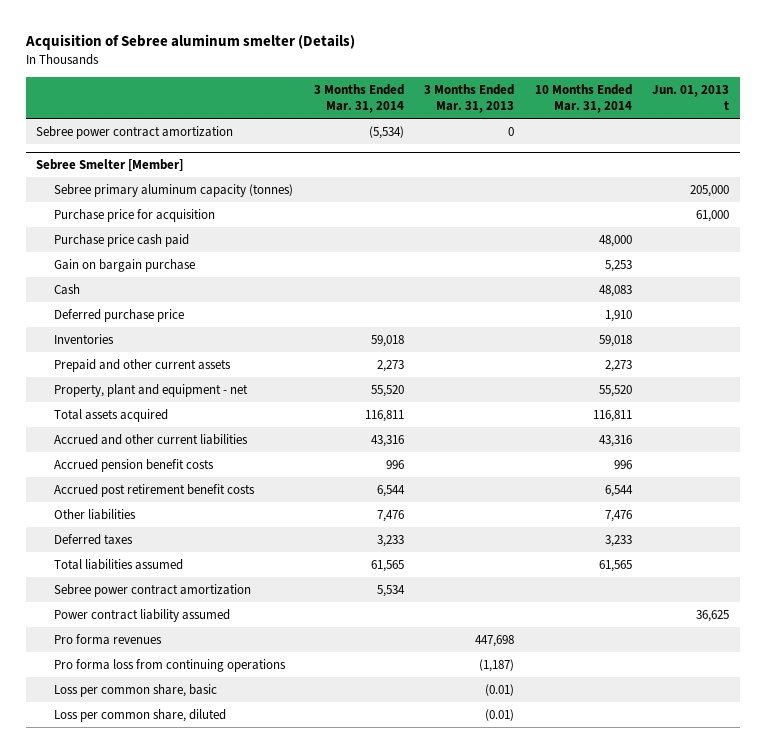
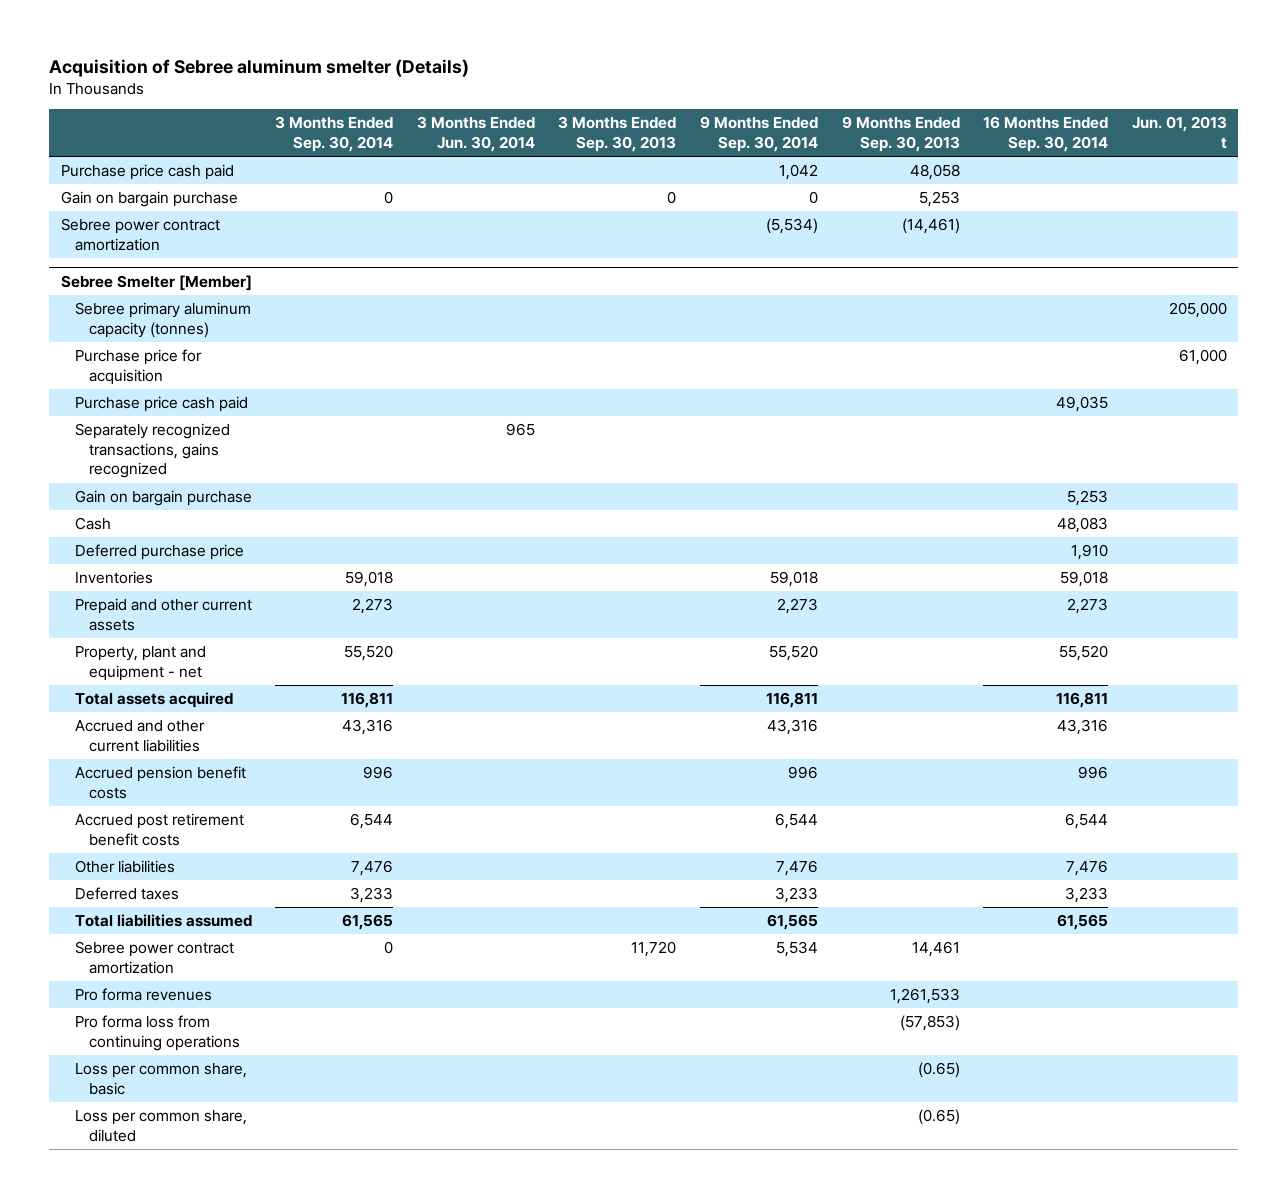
[313,83,404,113] 3 Months Ended Mar. 31, 2014 -> none
[424,83,515,113] 3 Months Ended Mar. 31, 2013 -> none
[534,83,632,113] 10 Months Ended Mar. 31, 2014 -> none
none -> [275,116,394,153] 3 Months Ended Sep. 30, 2014
none -> [416,116,535,153] 3 Months Ended Jun. 30, 2014
none -> [558,116,677,153] 3 Months Ended Sep. 30, 2013
none -> [699,116,818,153] 9 Months Ended Sep. 30, 2014
none -> [841,116,960,153] 9 Months Ended Sep. 30, 2013
none -> [983,116,1109,153] 16 Months Ended Sep. 30, 2014
none -> [60,164,234,181] Purchase price cash paid
none -> [60,191,238,208] Gain on bargain purchase
none -> [74,423,230,479] Separately recognized transactions, gains recognized
[54,608,231,622] Power contract liability assumed -> none

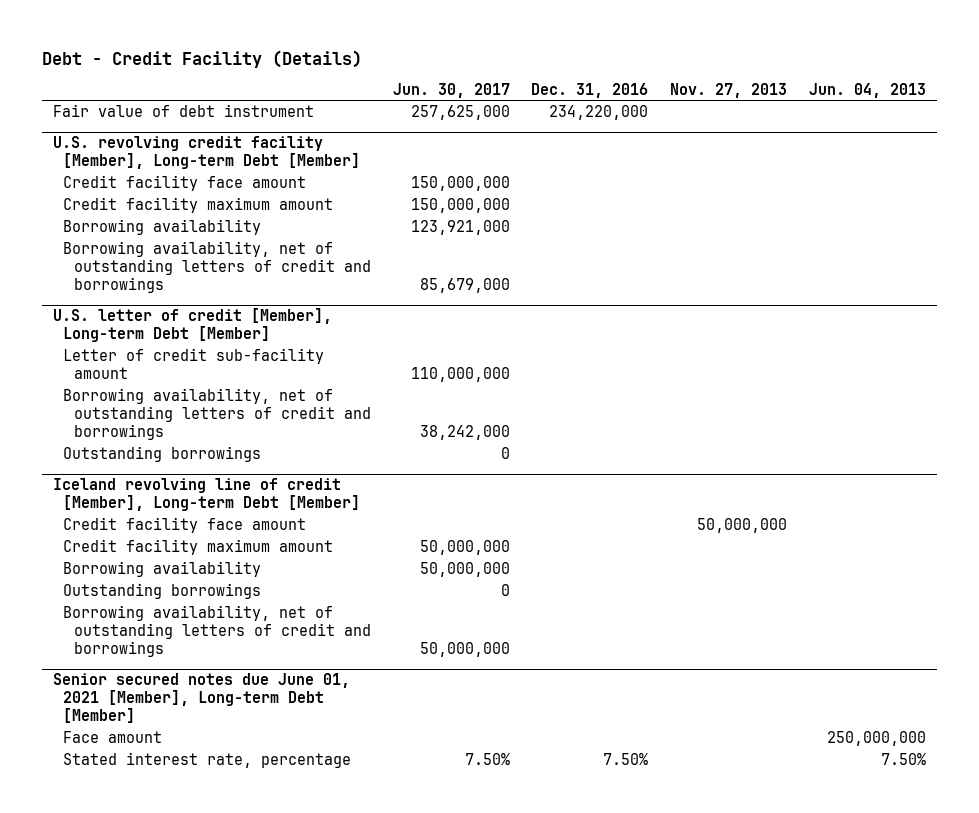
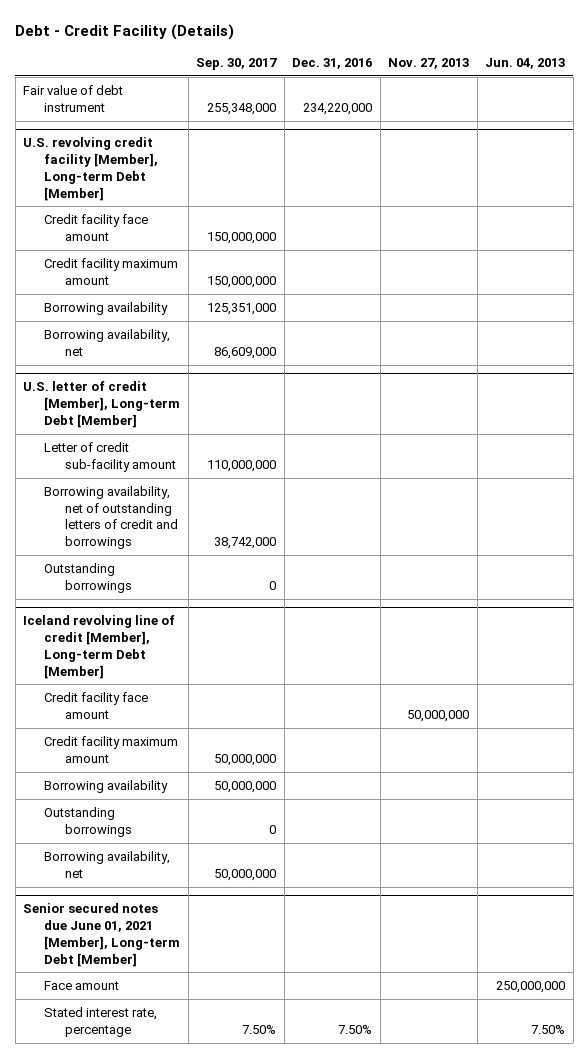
[392,82,510,98] Jun. 30, 2017 -> none
none -> [196,57,278,70] Sep. 30, 2017
[63,241,371,294] Borrowing availability, net of outstanding letters of credit and borrowings -> [44,329,171,356] Borrowing availability, net
[63,605,371,658] Borrowing availability, net of outstanding letters of credit and borrowings -> [44,851,171,878] Borrowing availability, net

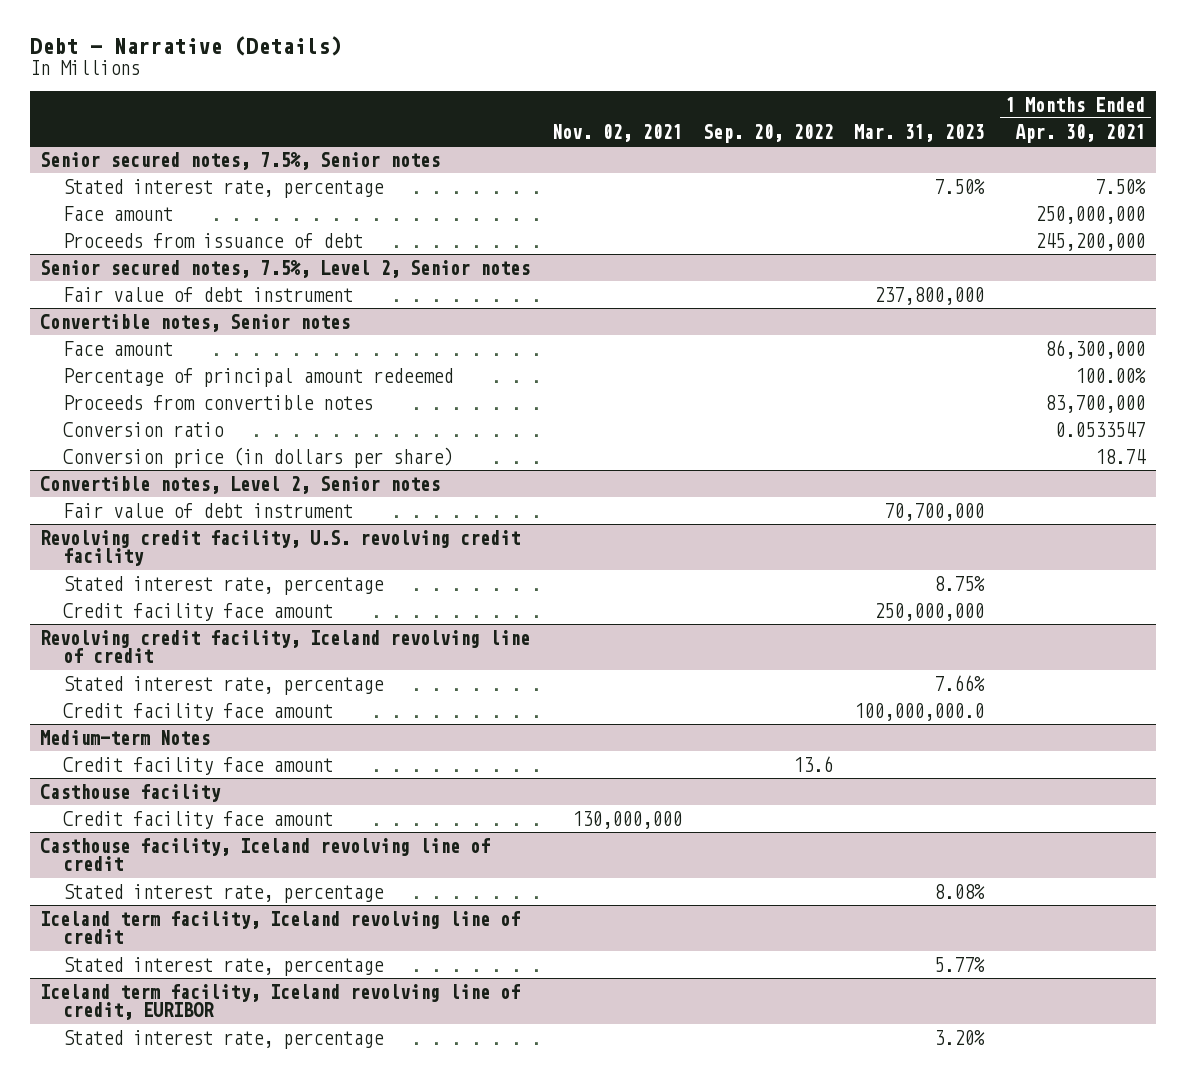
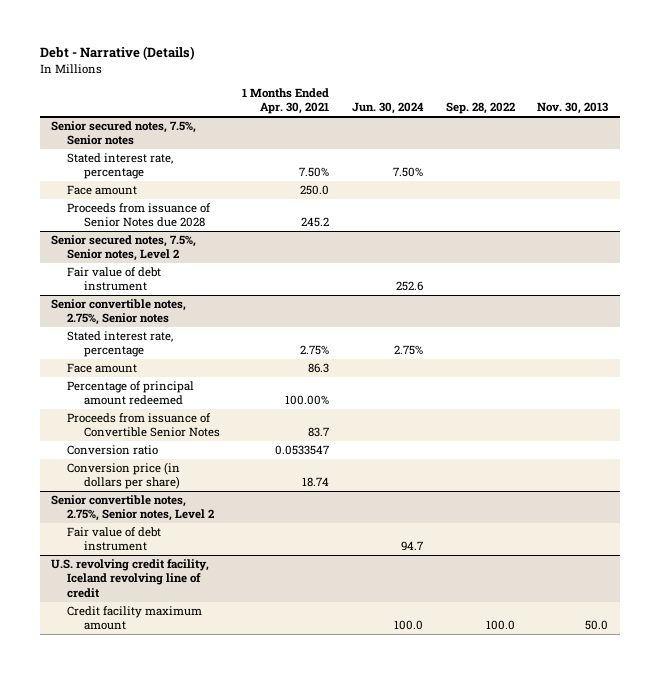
[551,123,682,142] Nov. 02, 2021 -> none
[702,123,833,143] Sep. 20, 2022 -> none
[854,123,985,142] Mar. 31, 2023 -> none
none -> [351,102,424,115] Jun. 30, 2024
none -> [445,102,515,115] Sep. 28, 2022
none -> [537,102,609,115] Nov. 30, 2013
[1035,205,1146,224] 250,000,000 -> [300,185,330,196] 250.0
[63,232,364,248] Proceeds from issuance of debt -> [67,203,212,228] Proceeds from issuance of Senior Notes due 2028
[1035,232,1146,251] 245,200,000 -> [301,217,330,228] 245.2
[40,259,531,278] Senior secured notes, 7.5%, Level 2, Senior notes -> [51,235,197,262] Senior secured notes, 7.5%, Senior notes, Level 2
[40,313,351,332] Convertible notes, Senior notes -> [51,299,187,326] Senior convertible notes, 2.75%, Senior notes
none -> [67,331,174,358] Stated interest rate, percentage
[1045,339,1146,359] 86,300,000 -> [308,363,330,374] 86.3
[63,394,374,410] Proceeds from convertible notes -> [67,413,220,438] Proceeds from issuance of Convertible Senior Notes
[1045,394,1146,413] 83,700,000 -> [308,427,330,438] 83.7
[40,475,441,494] Convertible notes, Level 2, Senior notes -> [51,495,215,522] Senior convertible notes, 2.75%, Senior notes, Level 2
[40,529,521,567] Revolving credit facility, U.S. revolving credit facility -> none
[63,575,385,595] Stated interest rate, percentage -> none
[63,602,334,621] Credit facility face amount -> none
[63,675,385,695] Stated interest rate, percentage -> none
[40,729,211,745] Medium-term Notes -> none
[63,756,334,775] Credit facility face amount -> none
[40,783,222,802] Casthouse facility -> none
[63,810,334,829] Credit facility face amount -> none
[40,837,491,872] Casthouse facility, Iceland revolving line of credit -> none
[63,883,385,903] Stated interest rate, percentage -> none
[40,910,521,945] Iceland term facility, Iceland revolving line of credit -> none
[63,956,385,976] Stated interest rate, percentage -> none
[40,983,521,1021] Iceland term facility, Iceland revolving line of credit, EURIBOR -> none
[63,1029,385,1049] Stated interest rate, percentage -> none
[40,629,531,664] Revolving credit facility, Iceland revolving line of credit -> [51,559,210,598] U.S. revolving credit facility, Iceland revolving line of credit
[63,702,334,721] Credit facility face amount -> [67,606,203,631] Credit facility maximum amount

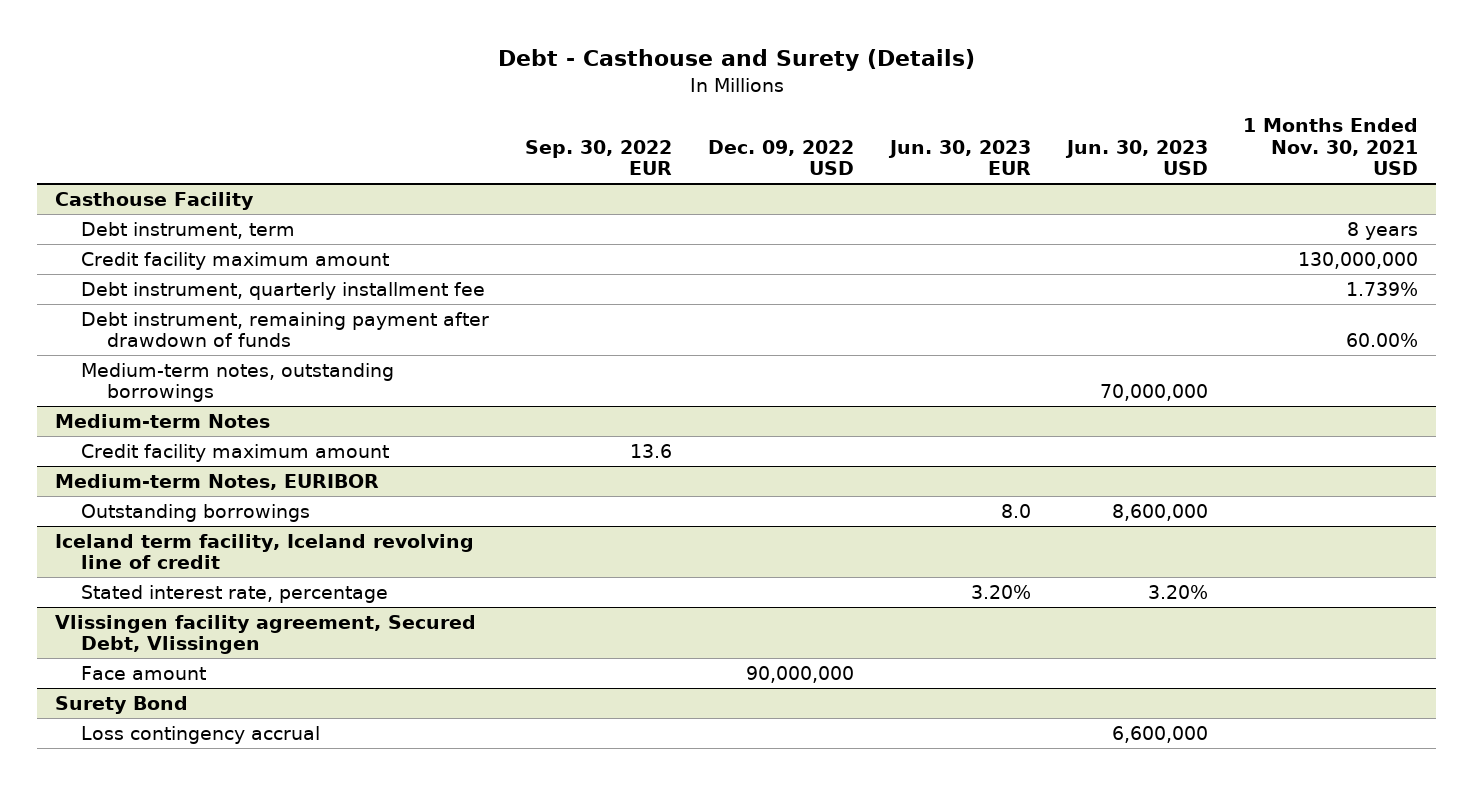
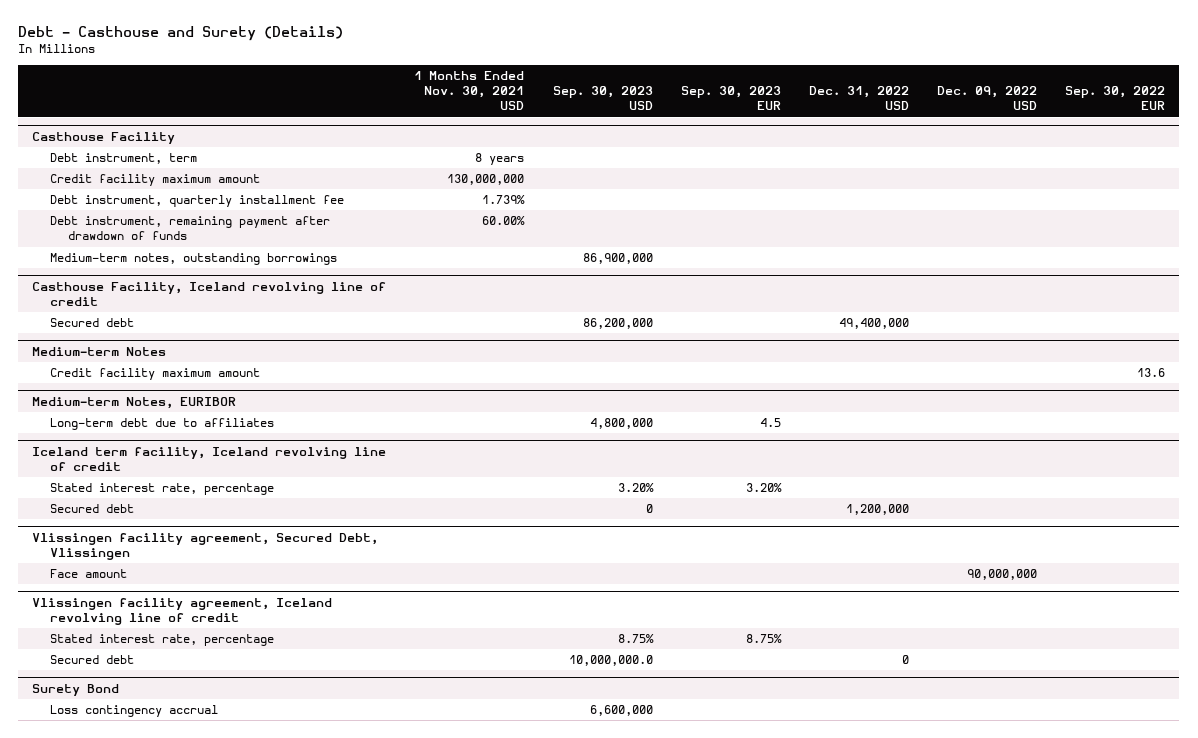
[887,139,1031,176] Jun. 30, 2023 EUR -> none
[1064,139,1208,176] Jun. 30, 2023 USD -> none
none -> [552,86,653,111] Sep. 30, 2023 USD
none -> [680,86,781,111] Sep. 30, 2023 EUR
none -> [808,86,909,111] Dec. 31, 2022 USD
none -> [32,281,387,307] Casthouse Facility, Iceland revolving line of credit
none -> [50,318,135,328] Secured debt
[80,503,310,522] Outstanding borrowings -> [50,418,275,431] Long-term debt due to affiliates
none -> [50,504,135,514] Secured debt
none -> [32,597,333,626] Vlissingen facility agreement, Iceland revolving line of credit
none -> [50,634,275,647] Stated interest rate, percentage
none -> [50,655,135,665] Secured debt

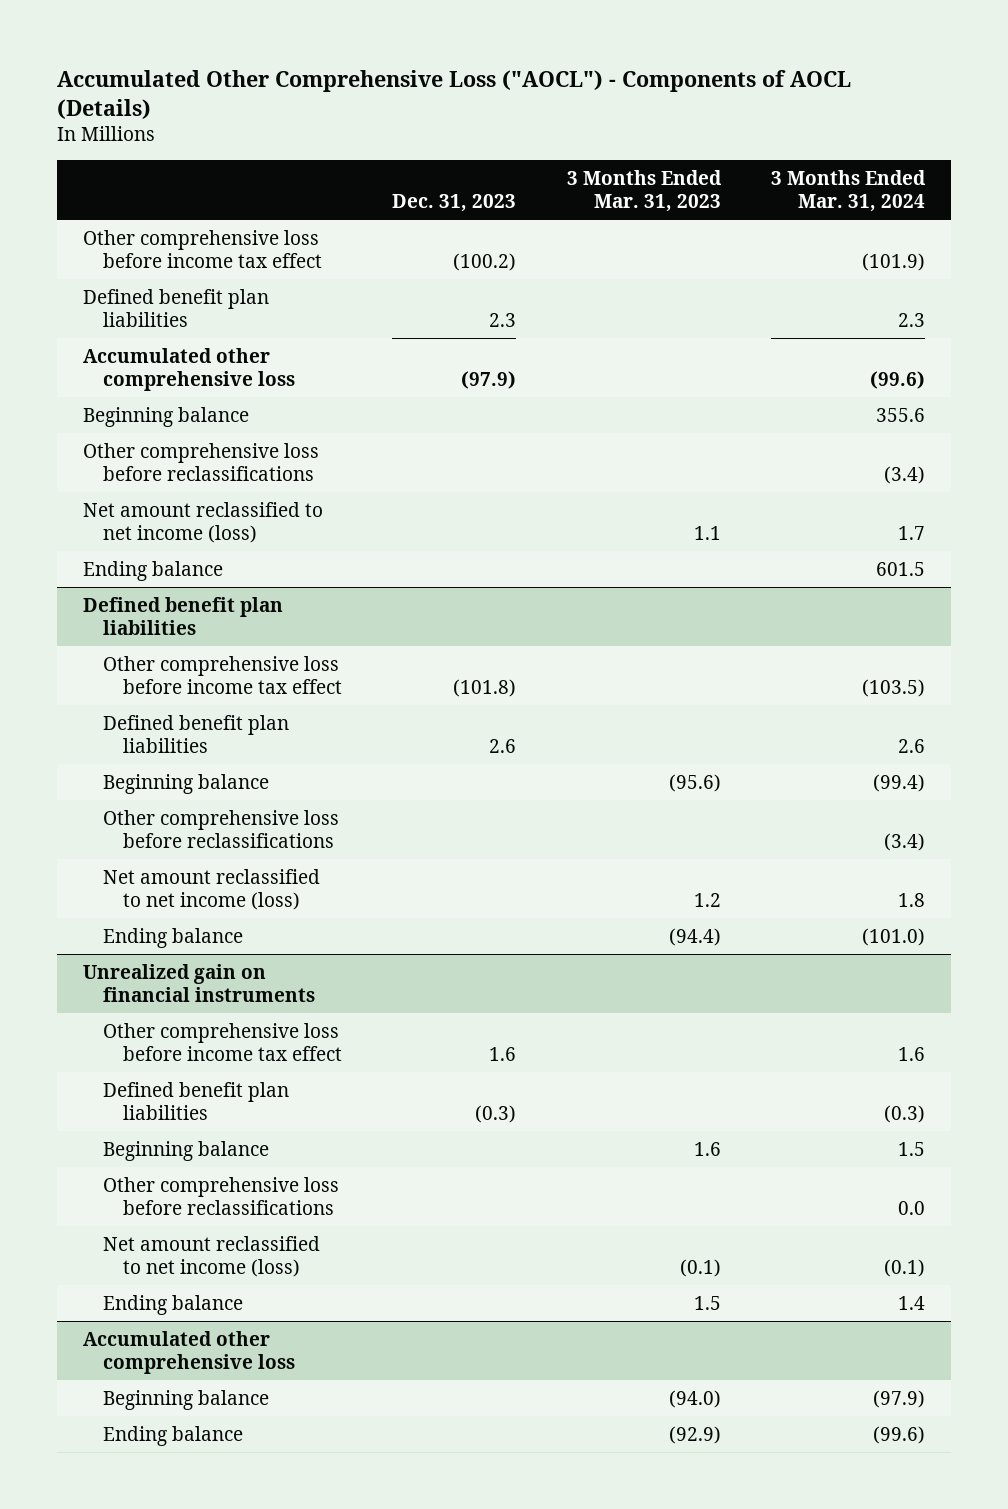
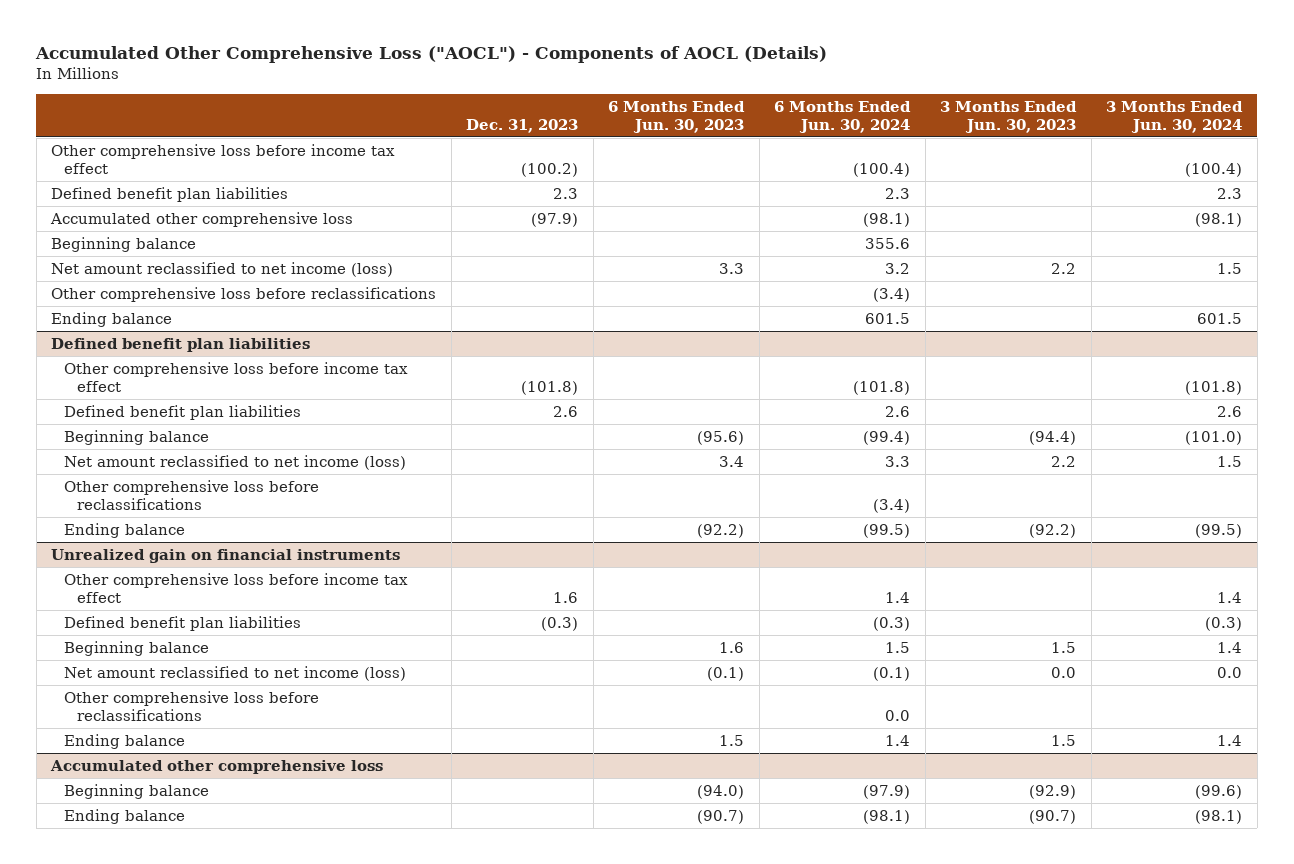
[566,169,722,213] 3 Months Ended Mar. 31, 2023 -> none
[771,169,927,213] 3 Months Ended Mar. 31, 2024 -> none
none -> [608,100,746,133] 6 Months Ended Jun. 30, 2023
none -> [774,100,912,133] 6 Months Ended Jun. 30, 2024
none -> [940,100,1078,133] 3 Months Ended Jun. 30, 2023
none -> [1106,100,1244,133] 3 Months Ended Jun. 30, 2024
[82,442,319,481] Other comprehensive loss before reclassifications -> [51,286,437,302] Other comprehensive loss before reclassifications
[102,809,339,848] Other comprehensive loss before reclassifications -> [64,479,320,510] Other comprehensive loss before reclassifications
[102,1176,339,1215] Other comprehensive loss before reclassifications -> [64,690,320,721] Other comprehensive loss before reclassifications

